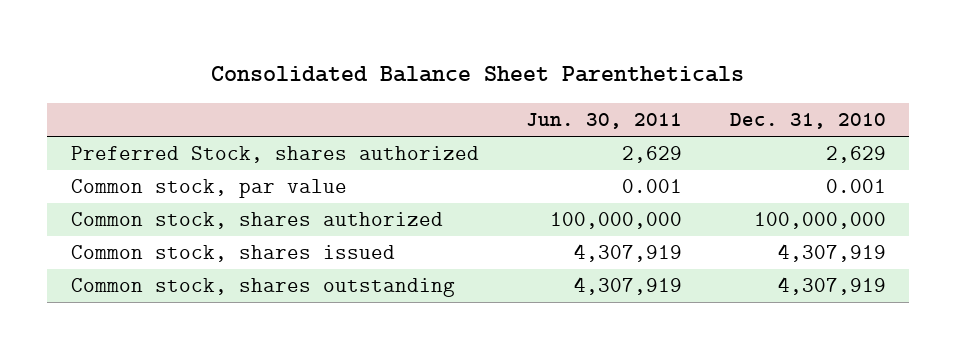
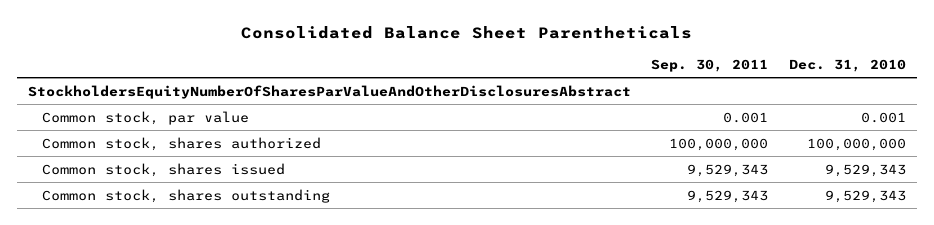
[526,113,683,130] Jun. 30, 2011 -> none
none -> [651,58,769,72] Sep. 30, 2011
[70,146,479,164] Preferred Stock, shares authorized -> none
none -> [27,84,631,99] StockholdersEquityNumberOfSharesParValueAndOtherDisclosuresAbstract
[777,244,886,263] 4,307,919 -> [825,163,907,177] 9,529,343
[777,277,886,296] 4,307,919 -> [825,189,907,203] 9,529,343

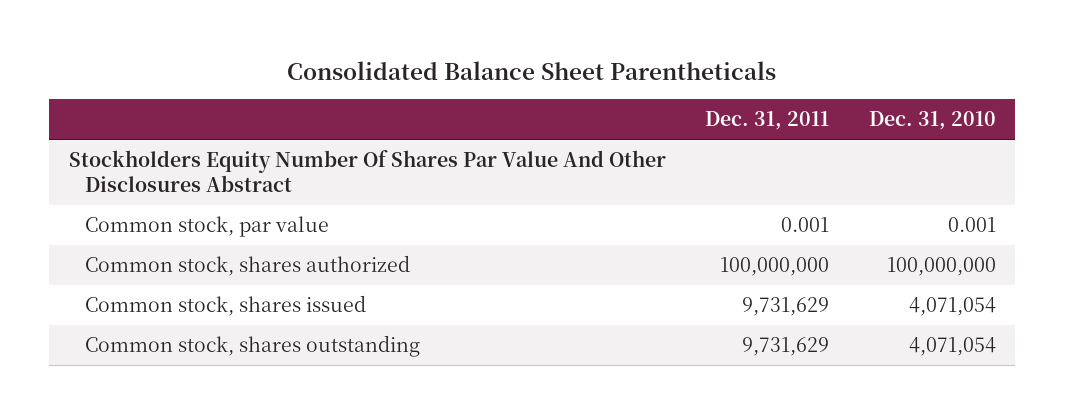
[651,58,769,72] Sep. 30, 2011 -> none
none -> [705,111,830,131] Dec. 31, 2011
[27,84,631,99] StockholdersEquityNumberOfSharesParValueAndOtherDisclosuresAbstract -> [68,150,666,193] Stockholders Equity Number Of Shares Par Value And Other Disclosures Abstract
[825,163,907,177] 9,529,343 -> [908,297,996,317] 4,071,054
[825,189,907,203] 9,529,343 -> [908,337,996,357] 4,071,054

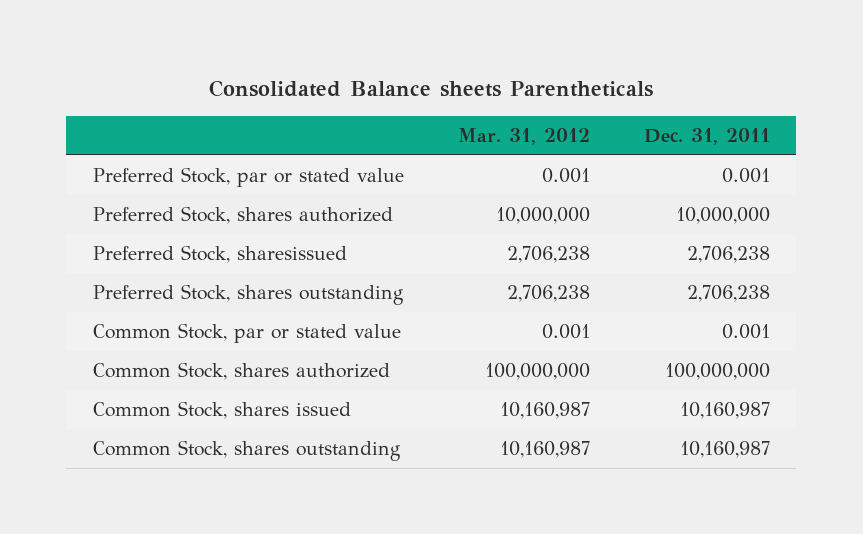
[287,60,777,80] Consolidated Balance Sheet Parentheticals -> [209,80,654,98] Consolidated Balance sheets Parentheticals
[868,111,996,131] Dec. 31, 2010 -> none
none -> [457,127,590,145] Mar. 31, 2012
[68,150,666,193] Stockholders Equity Number Of Shares Par Value And Other Disclosures Abstract -> none
none -> [93,167,405,188] Preferred Stock, par or stated value
none -> [93,206,394,225] Preferred Stock, shares authorized
none -> [93,245,348,264] Preferred Stock, sharesissued
none -> [93,284,405,306] Preferred Stock, shares outstanding
[84,216,329,238] Common stock, par value -> [93,323,402,344] Common Stock, par or stated value
[84,255,410,277] Common stock, shares authorized -> [93,362,391,381] Common Stock, shares authorized
[84,295,366,317] Common stock, shares issued -> [93,401,352,420] Common Stock, shares issued
[742,297,830,317] 9,731,629 -> [679,402,770,420] 10,160,987
[84,335,420,358] Common stock, shares outstanding -> [93,440,402,462] Common Stock, shares outstanding
[742,337,830,357] 9,731,629 -> [679,441,770,459] 10,160,987

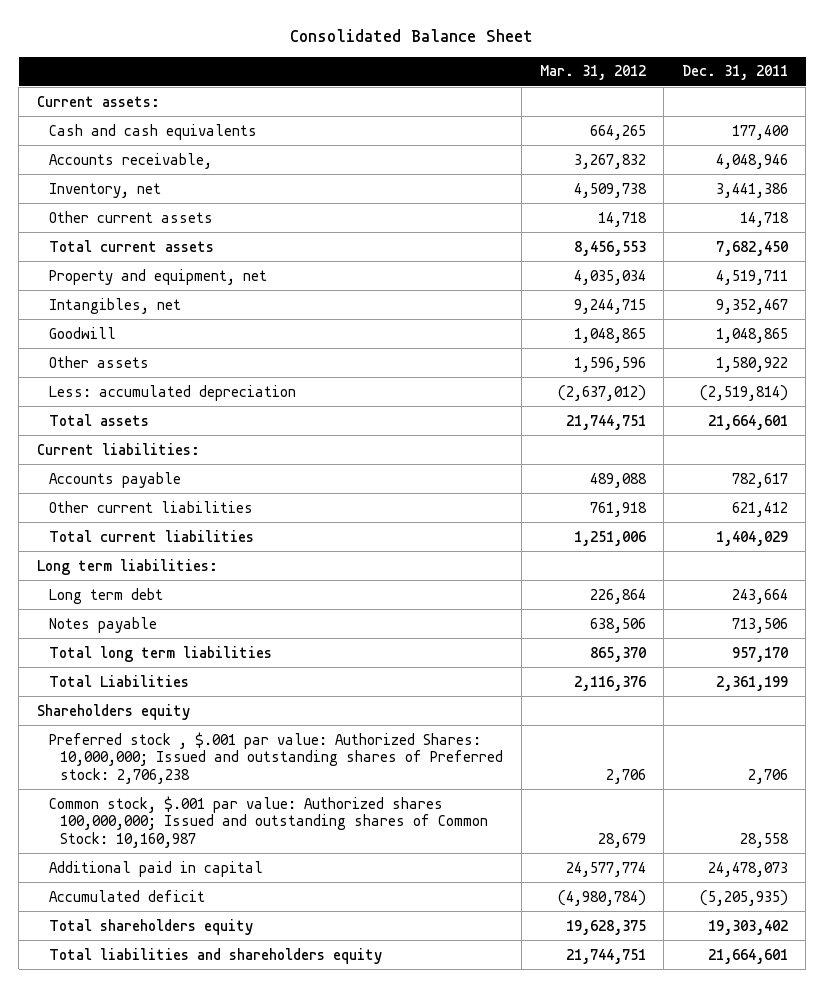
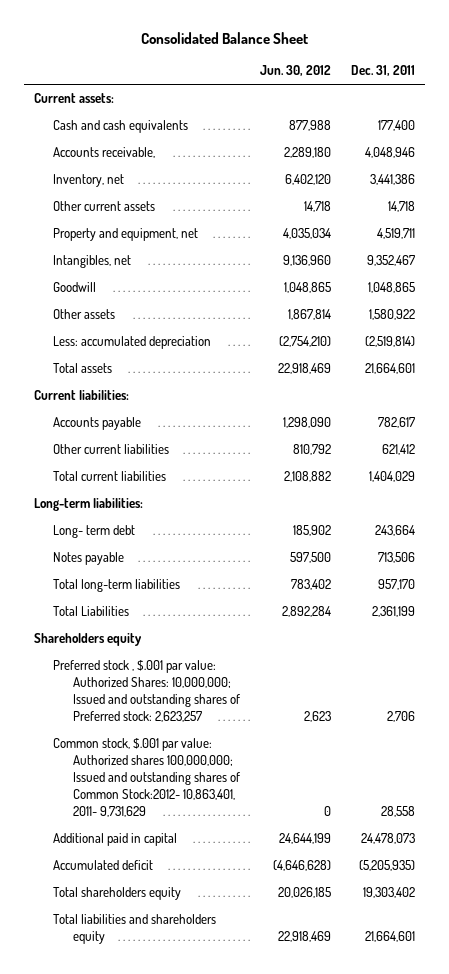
[539,65,646,81] Mar. 31, 2012 -> none
none -> [259,65,331,77] Jun. 30, 2012
[48,239,214,252] Total current assets -> none
[36,558,218,575] Long term liabilities: -> [34,498,144,512] Long-term liabilities:
[48,587,163,604] Long term debt -> [53,525,136,539] Long- term debt
[48,645,272,662] Total long term liabilities -> [53,579,181,593] Total long-term liabilities
[48,731,504,784] Preferred stock , $.001 par value: Authorized Shares: 10,000,000; Issued and outstanding shares of Preferred stock: 2,706,238 -> [53,660,240,722] Preferred stock , $.001 par value: Authorized Shares: 10,000,000; Issued and outstanding shares of Preferred stock: 2,623,257
[48,795,489,848] Common stock, $.001 par value: Authorized shares 100,000,000; Issued and outstanding shares of Common Stock: 10,160,987 -> [53,738,240,817] Common stock, $.001 par value: Authorized shares 100,000,000; Issued and outstanding shares of Common Stock:2012- 10,863,401, 2011- 9,731,629

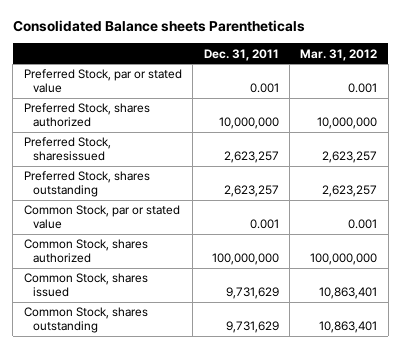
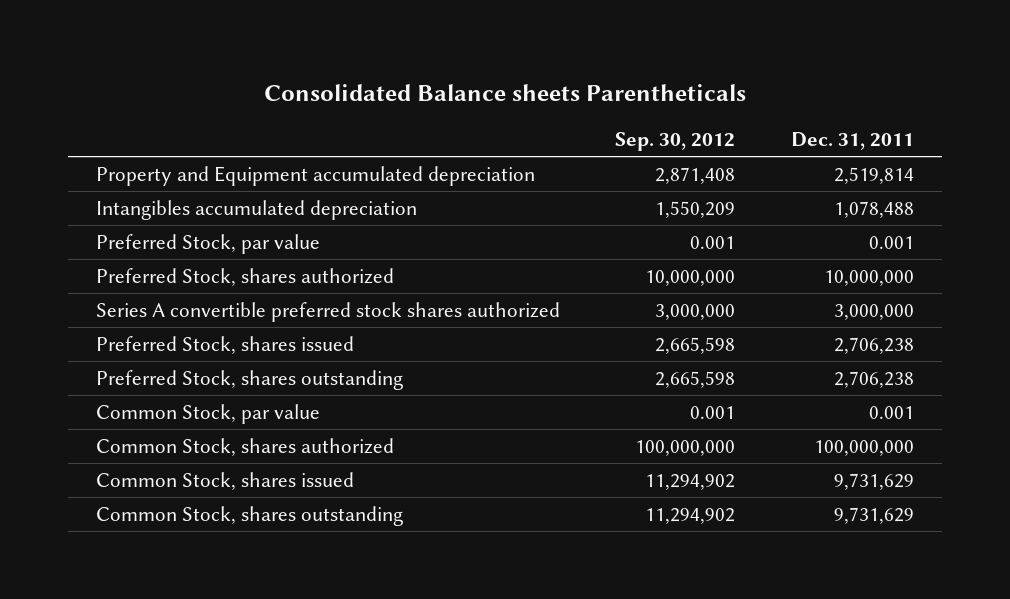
[300,48,378,61] Mar. 31, 2012 -> none
none -> [615,132,736,152] Sep. 30, 2012
none -> [95,166,535,187] Property and Equipment accumulated depreciation
none -> [95,200,417,221] Intangibles accumulated depreciation
[23,69,182,94] Preferred Stock, par or stated value -> [95,234,320,255] Preferred Stock, par value
none -> [95,302,560,323] Series A convertible preferred stock shares authorized
[23,137,111,162] Preferred Stock, sharesissued -> [95,336,354,355] Preferred Stock, shares issued
[223,151,279,164] 2,623,257 -> [833,337,914,355] 2,706,238
[223,185,279,198] 2,623,257 -> [833,371,914,389] 2,706,238
[23,205,180,230] Common Stock, par or stated value -> [95,404,320,425] Common Stock, par value

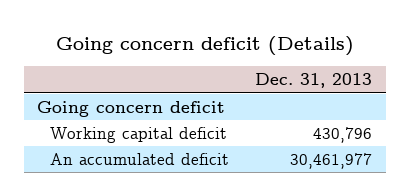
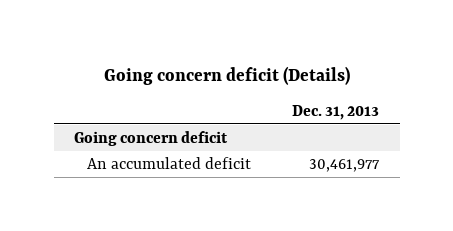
[50,126,228,143] Working capital deficit -> none

